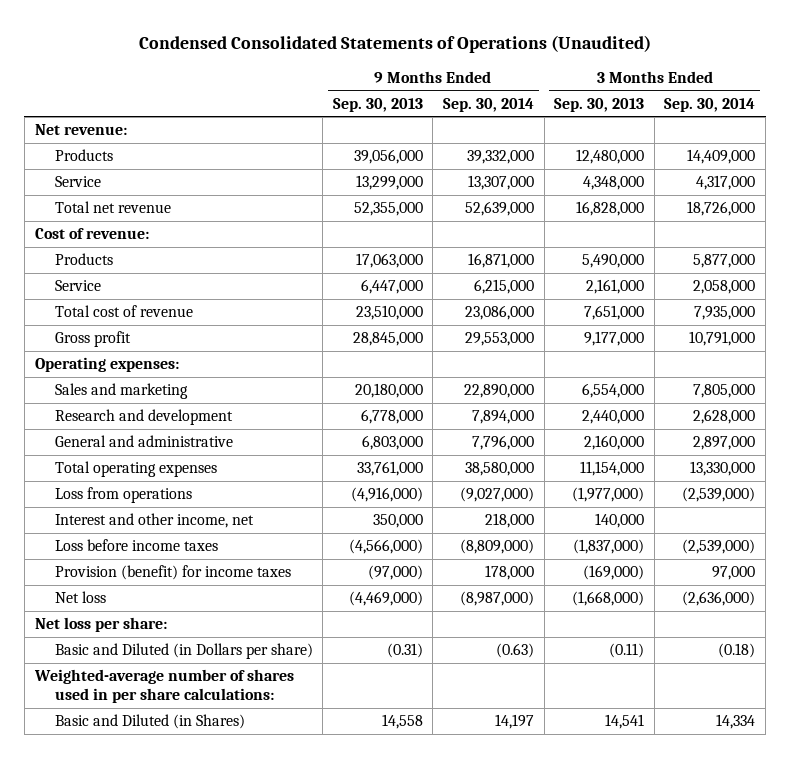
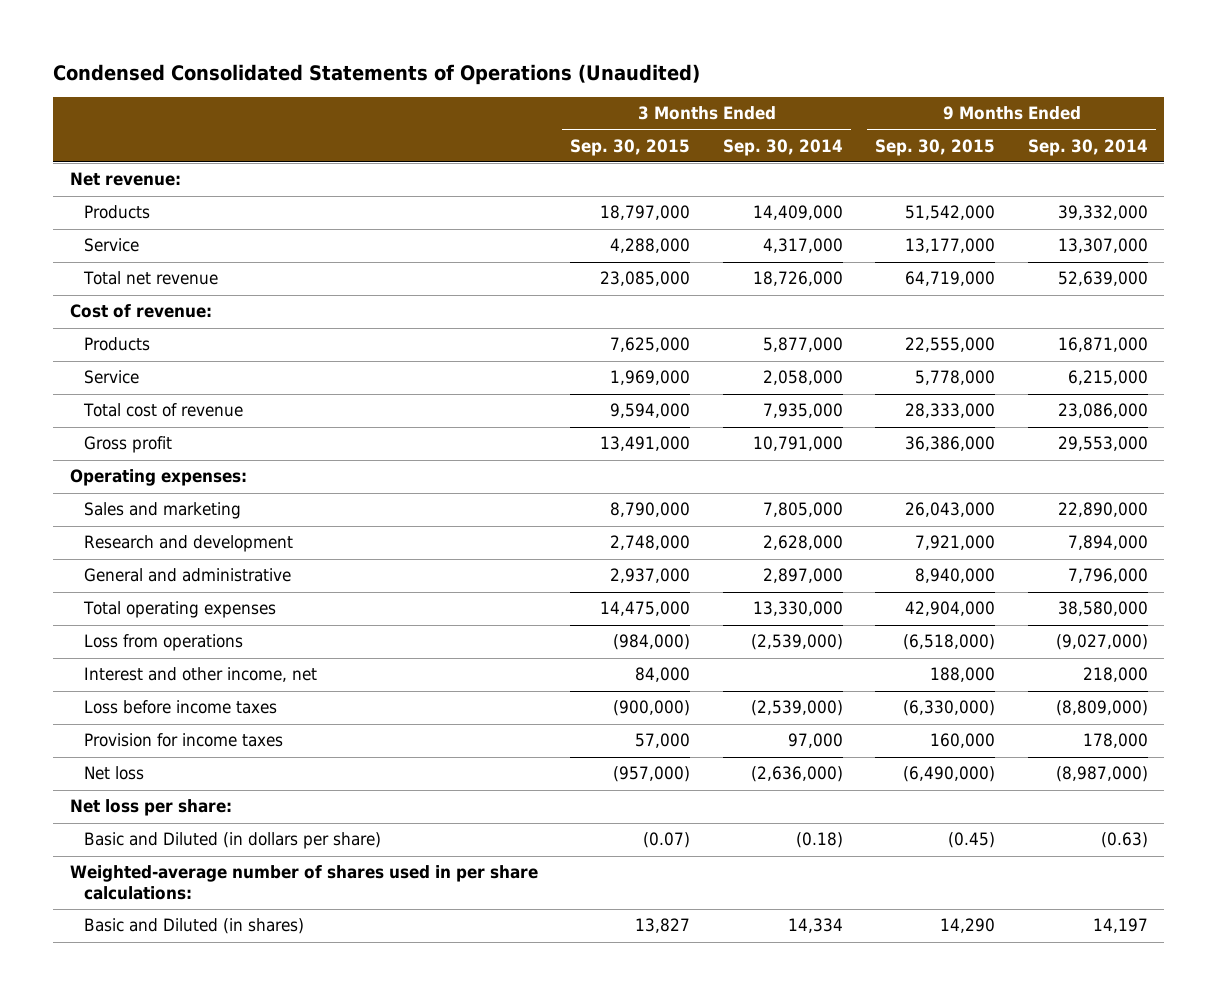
[332,97,423,112] Sep. 30, 2013 -> none
[554,97,645,112] Sep. 30, 2013 -> none
none -> [570,138,691,156] Sep. 30, 2015
none -> [875,138,996,156] Sep. 30, 2015
[54,565,291,581] Provision (benefit) for income taxes -> [84,733,284,748] Provision for income taxes
[54,643,313,660] Basic and Diluted (in Dollars per share) -> [84,832,382,850] Basic and Diluted (in dollars per share)
[54,714,245,730] Basic and Diluted (in Shares) -> [84,918,305,935] Basic and Diluted (in shares)

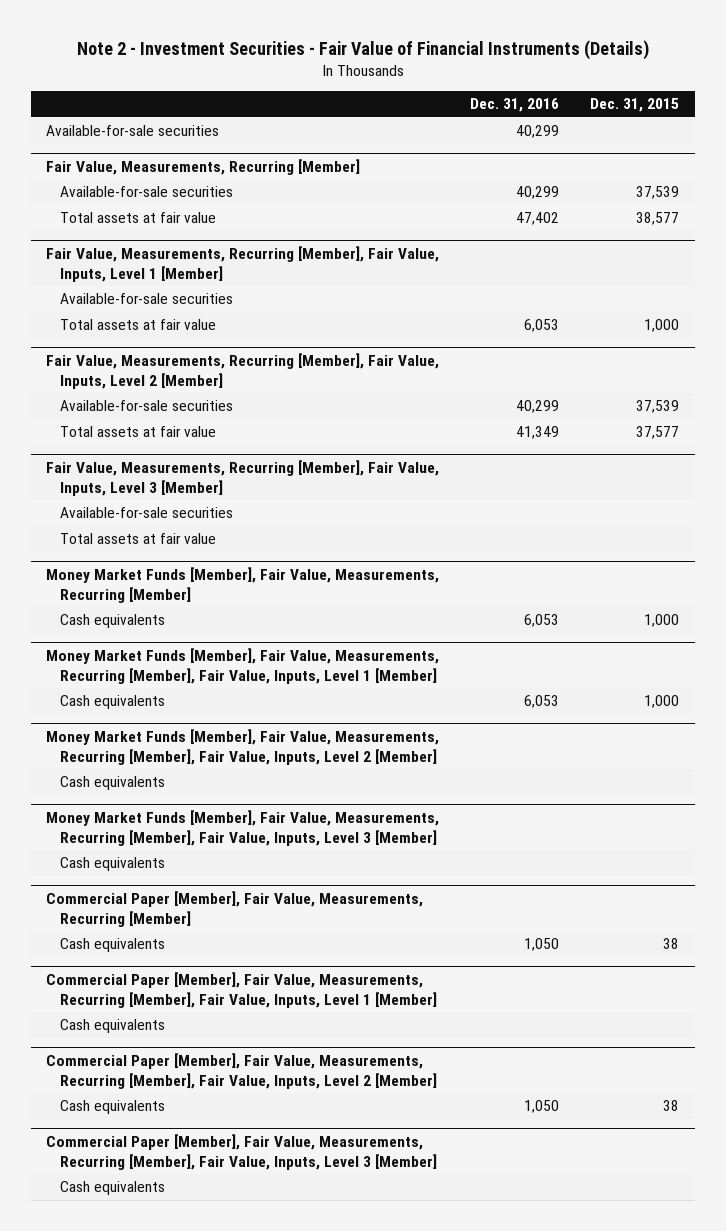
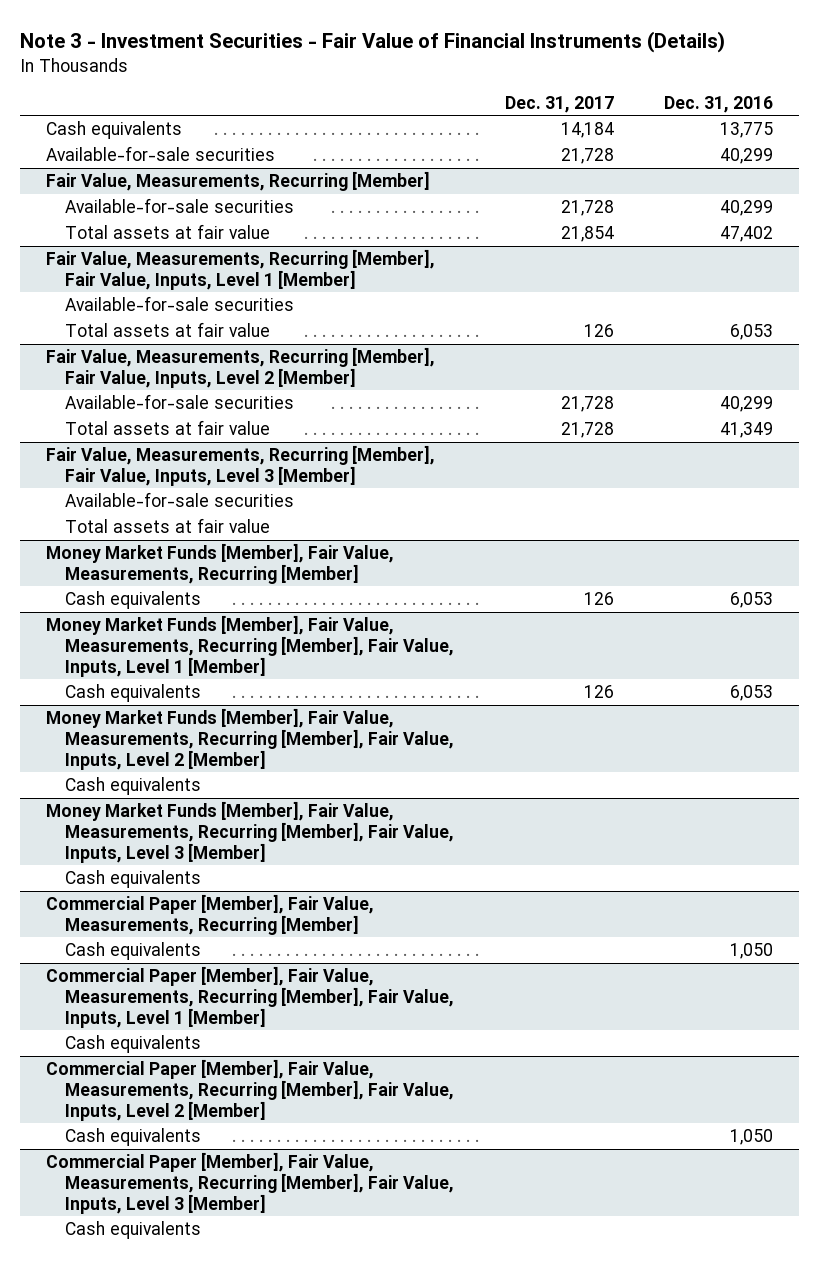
[76,39,649,60] Note 2 - Investment Securities - Fair Value of Financial Instruments (Details) -> [20,30,726,53] Note 3 - Investment Securities - Fair Value of Financial Instruments (Details)
[590,98,680,113] Dec. 31, 2015 -> none
none -> [504,95,614,113] Dec. 31, 2017
none -> [45,121,182,140] Cash equivalents

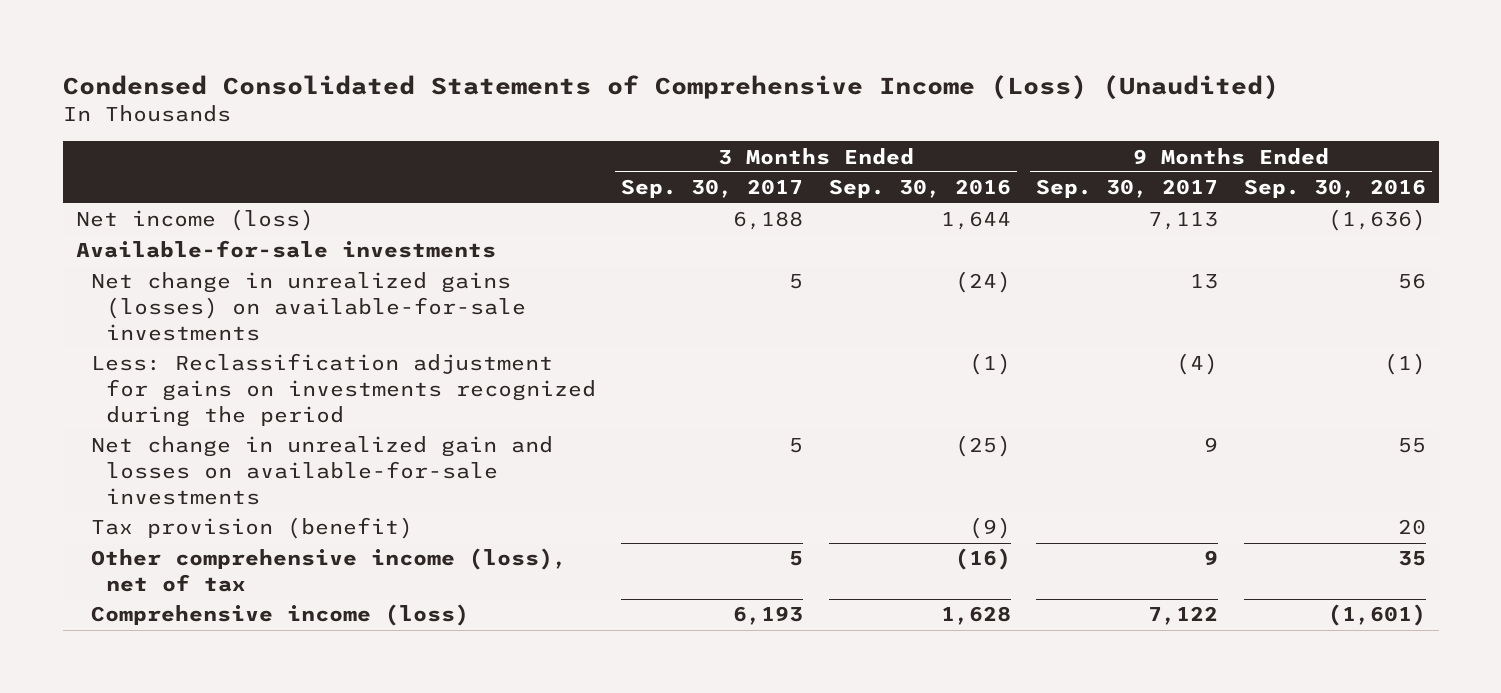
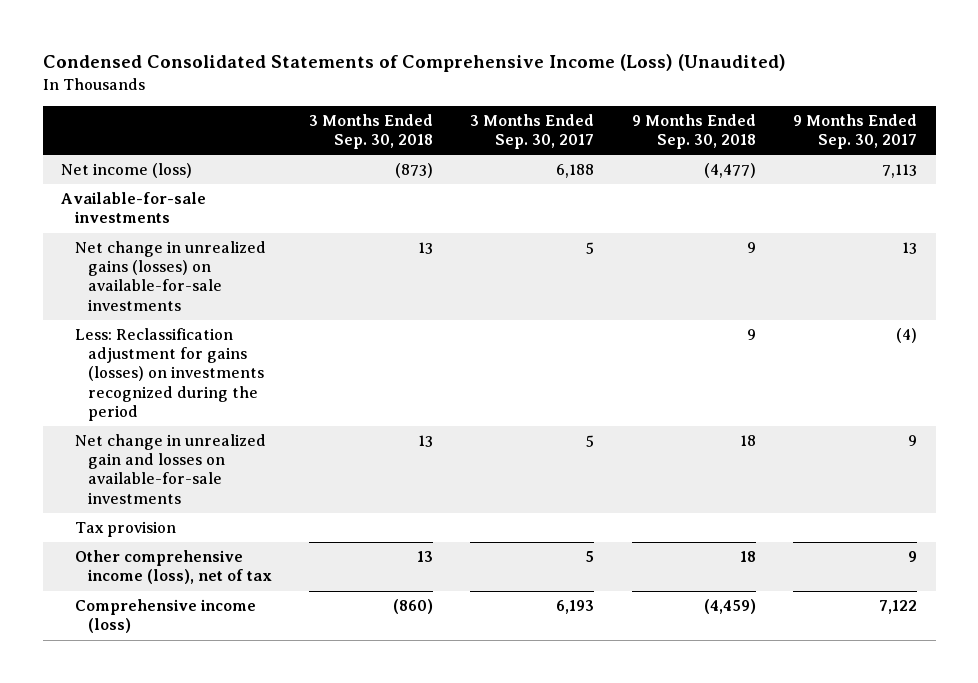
[828,179,1011,199] Sep. 30, 2016 -> none
[1243,179,1426,199] Sep. 30, 2016 -> none
none -> [309,114,434,150] 3 Months Ended Sep. 30, 2018
none -> [631,114,756,150] 9 Months Ended Sep. 30, 2018
[90,353,596,427] Less: Reclassification adjustment for gains on investments recognized during the period -> [74,328,265,421] Less: Reclassification adjustment for gains (losses) on investments recognized during the period
[90,517,413,540] Tax provision (benefit) -> [74,521,176,538] Tax provision

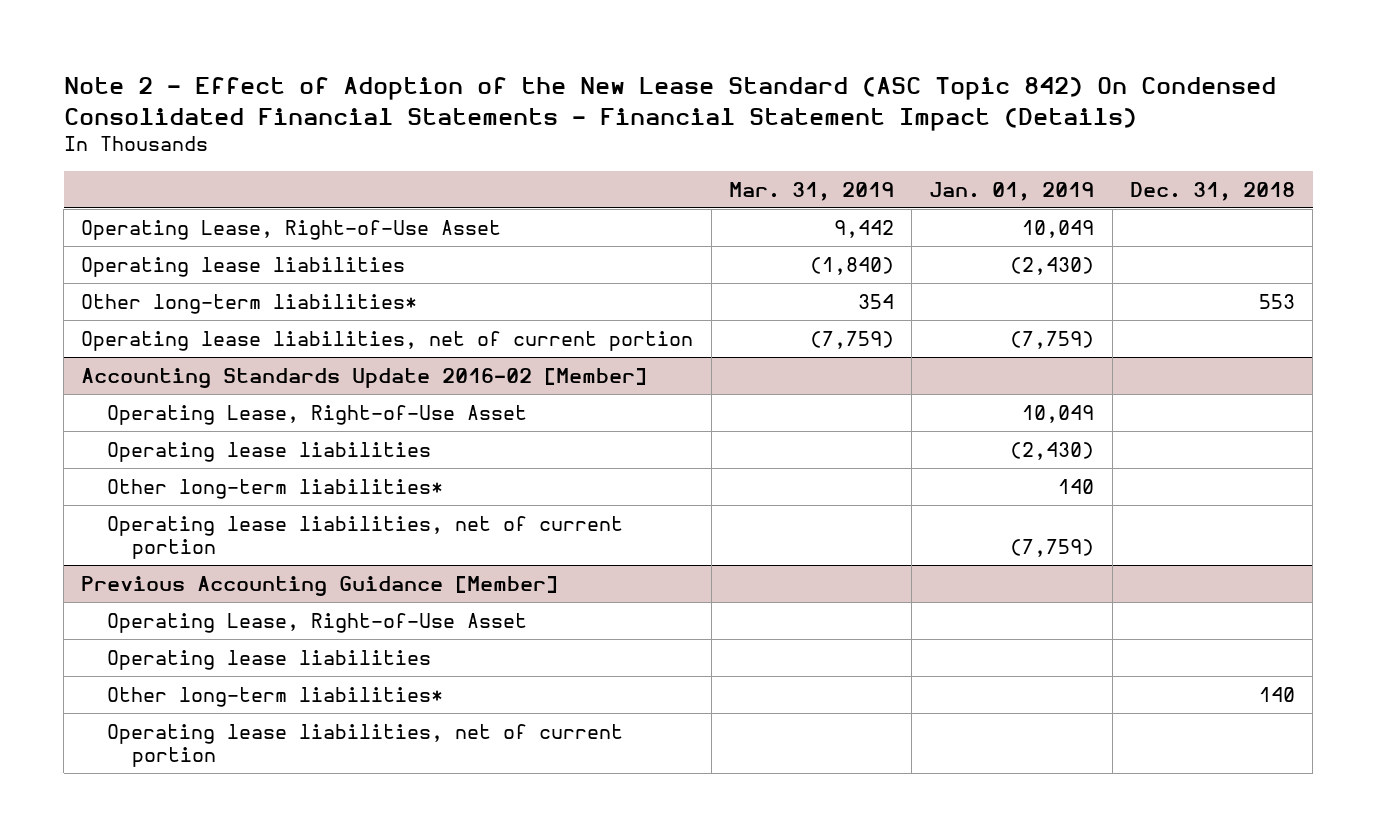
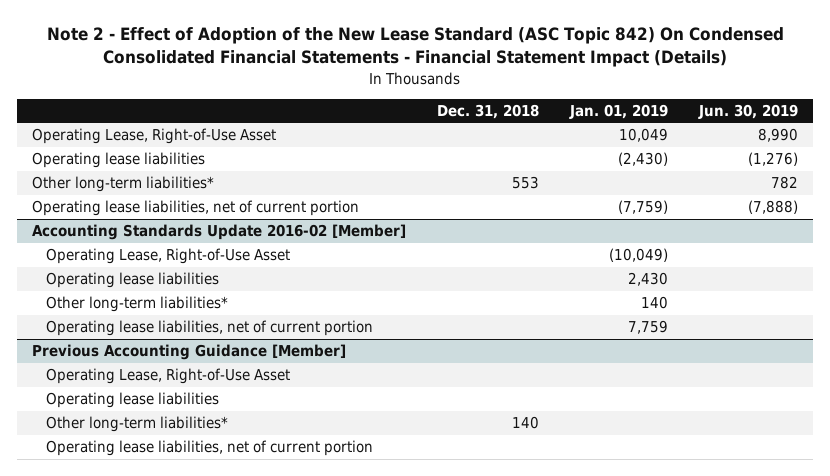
[728,181,894,201] Mar. 31, 2019 -> none
none -> [697,103,798,119] Jun. 30, 2019
[1022,405,1095,424] 10,049 -> [609,248,669,263] (10,049)
[1010,442,1095,461] (2,430) -> [628,272,669,287] 2,430
[1010,538,1095,557] (7,759) -> [628,320,669,335] 7,759

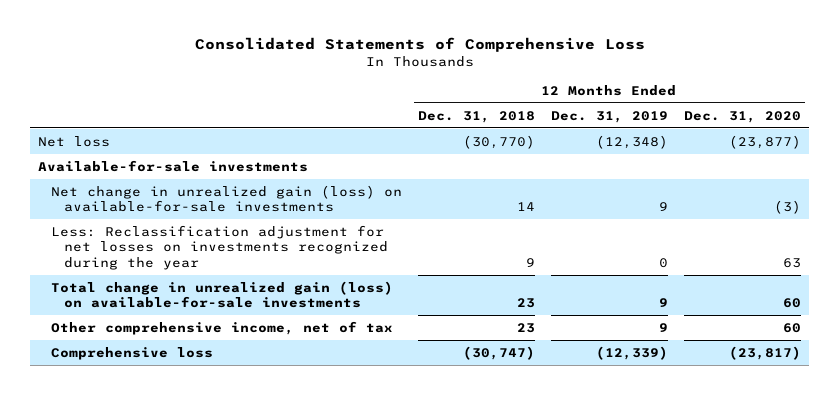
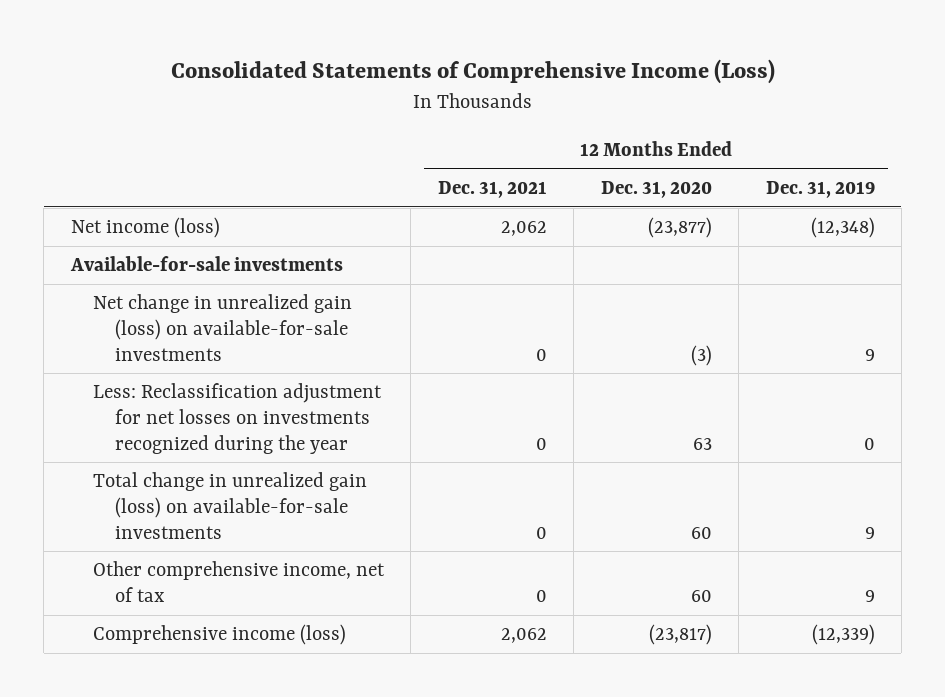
[194,37,645,53] Consolidated Statements of Comprehensive Loss -> [170,59,775,85] Consolidated Statements of Comprehensive Income (Loss)
[417,110,535,123] Dec. 31, 2018 -> none
none -> [437,181,547,199] Dec. 31, 2021
[38,135,111,147] Net loss -> [70,217,220,239] Net income (loss)
[50,346,213,360] Comprehensive loss -> [93,624,347,646] Comprehensive income (loss)

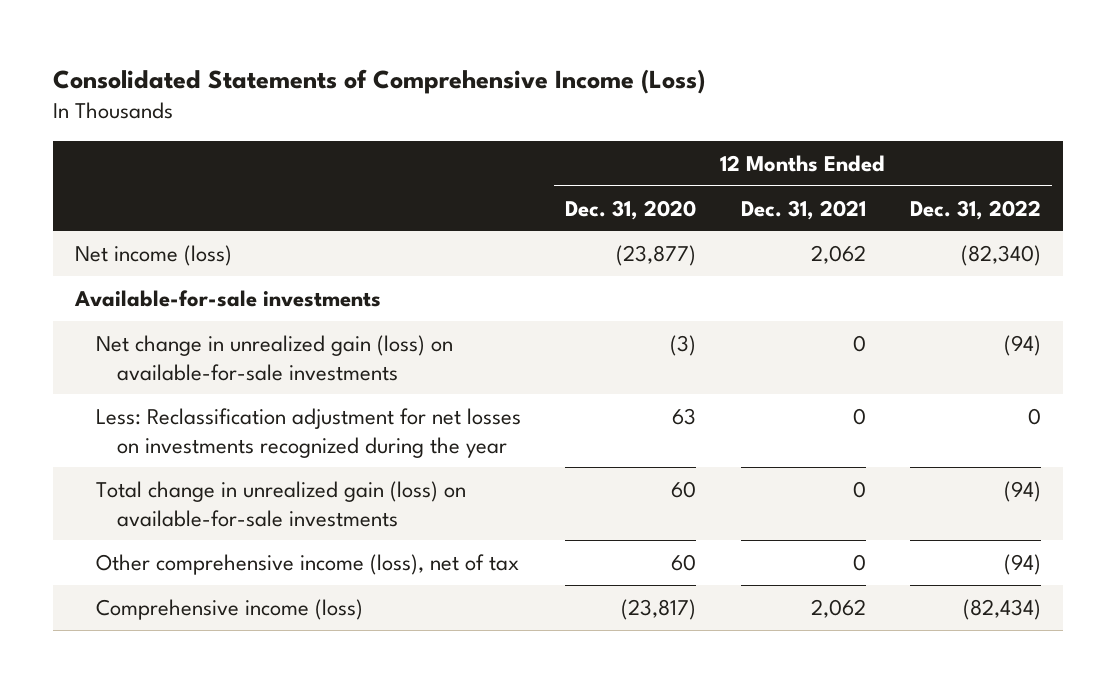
[765,181,875,199] Dec. 31, 2019 -> none
none -> [909,199,1041,220] Dec. 31, 2022
[93,561,386,603] Other comprehensive income, net of tax -> [96,553,520,575] Other comprehensive income (loss), net of tax

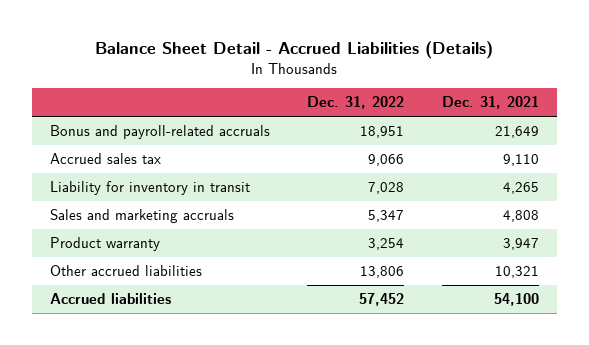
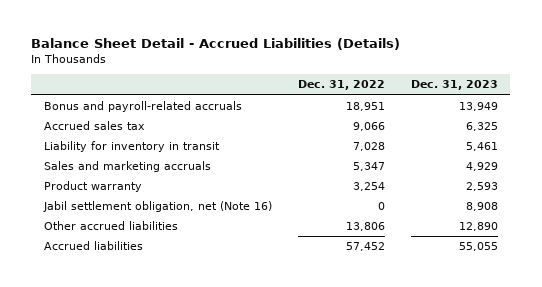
[441,96,539,110] Dec. 31, 2021 -> none
none -> [410,80,498,91] Dec. 31, 2023
none -> [42,201,272,213] Jabil settlement obligation, net (Note 16)

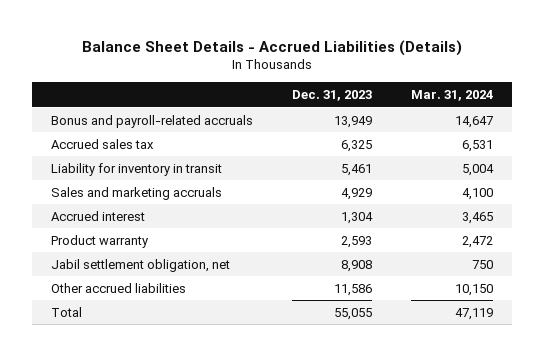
[31,38,401,51] Balance Sheet Detail - Accrued Liabilities (Details) -> [82,39,463,56] Balance Sheet Details - Accrued Liabilities (Details)
[297,80,385,91] Dec. 31, 2022 -> none
none -> [410,90,493,102] Mar. 31, 2024
none -> [51,210,146,221] Accrued interest
[42,201,272,213] Jabil settlement obligation, net (Note 16) -> [51,258,231,272] Jabil settlement obligation, net
[458,222,498,232] 12,890 -> [334,283,373,296] 11,586
[43,241,143,251] Accrued liabilities -> [51,306,83,317] Total

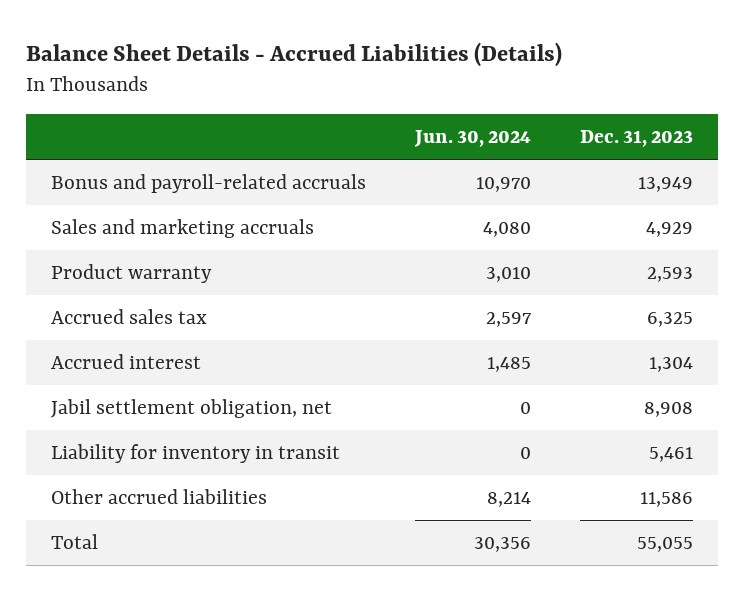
[410,90,493,102] Mar. 31, 2024 -> none
none -> [414,129,532,147] Jun. 30, 2024
[51,138,155,149] Accrued sales tax -> [50,309,207,325] Accrued sales tax
[51,210,146,221] Accrued interest -> [50,354,201,370] Accrued interest
[51,162,223,176] Liability for inventory in transit -> [50,444,340,464] Liability for inventory in transit

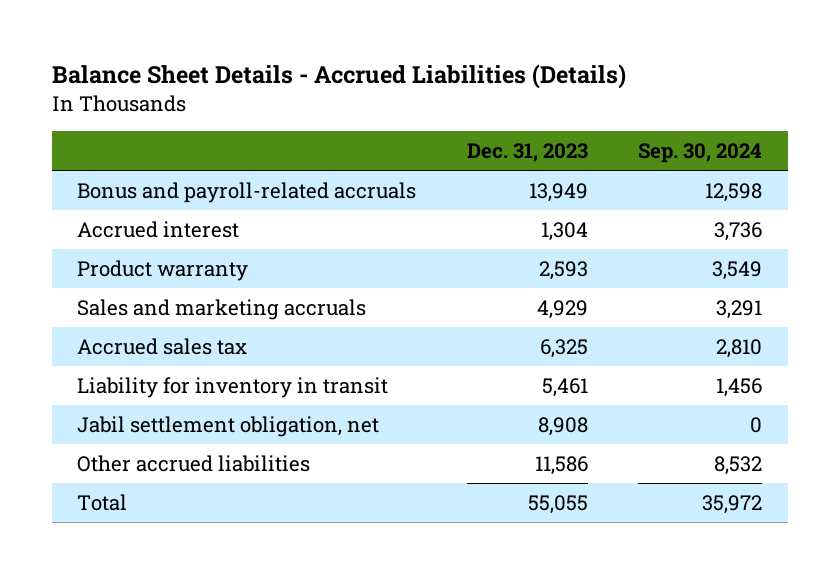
[414,129,532,147] Jun. 30, 2024 -> none
none -> [638,142,763,163] Sep. 30, 2024
[50,354,201,370] Accrued interest -> [77,220,240,238] Accrued interest
[50,219,314,239] Sales and marketing accruals -> [77,298,367,320] Sales and marketing accruals
[50,399,332,419] Jabil settlement obligation, net -> [77,415,380,437] Jabil settlement obligation, net

